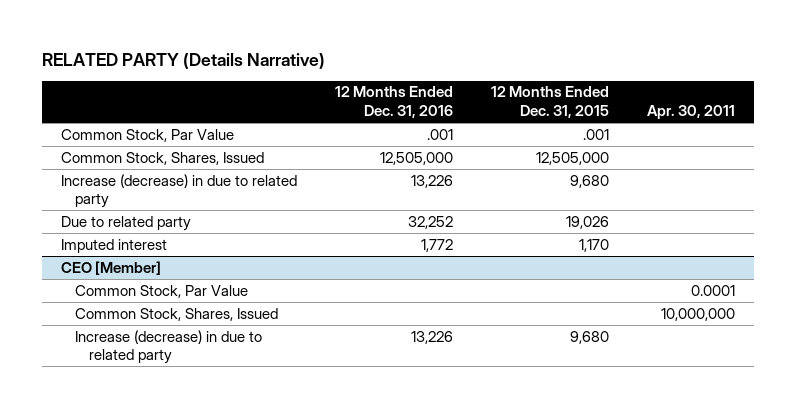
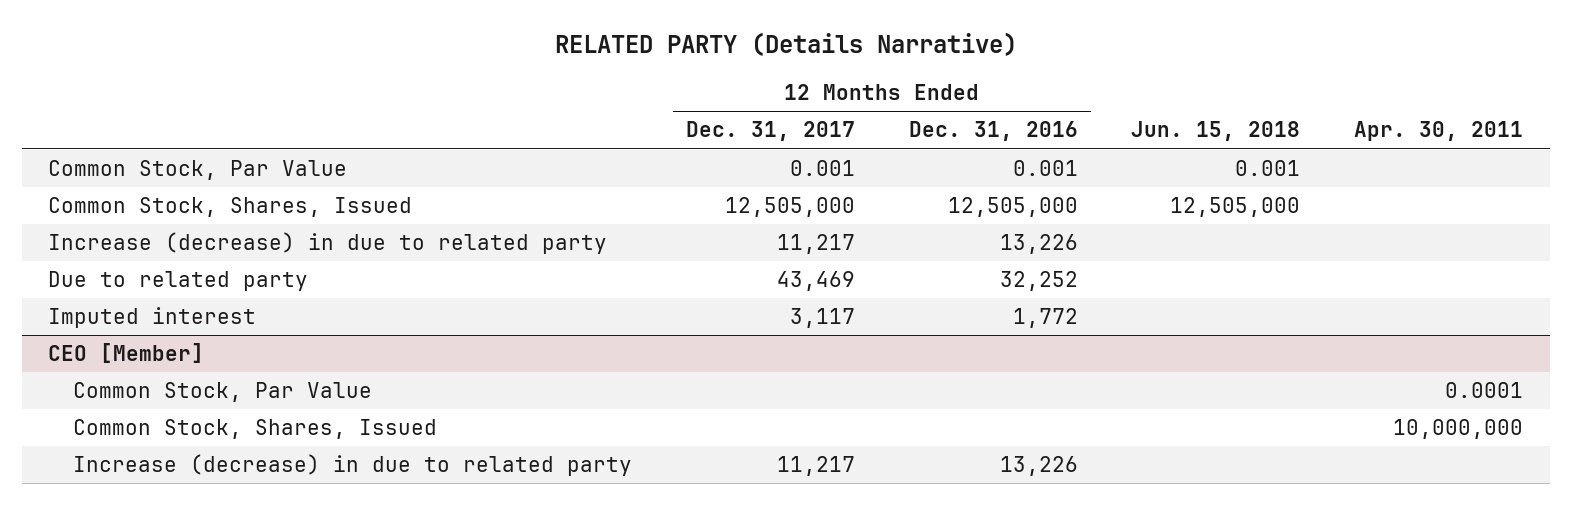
[490,86,609,119] 12 Months Ended Dec. 31, 2015 -> none
none -> [686,121,856,142] Dec. 31, 2017
none -> [1131,121,1301,142] Jun. 15, 2018
[426,128,453,140] .001 -> [1012,160,1078,177] 0.001

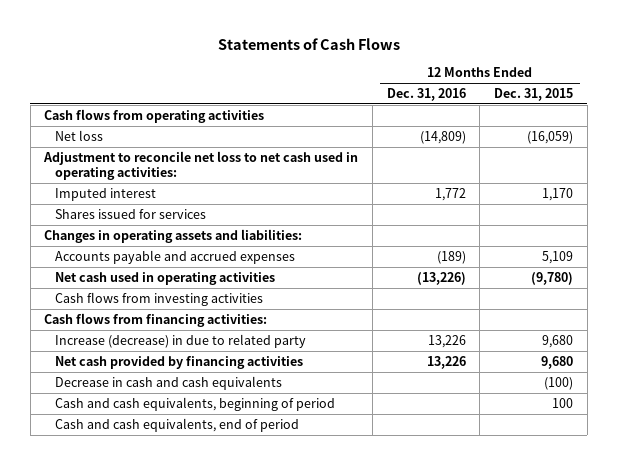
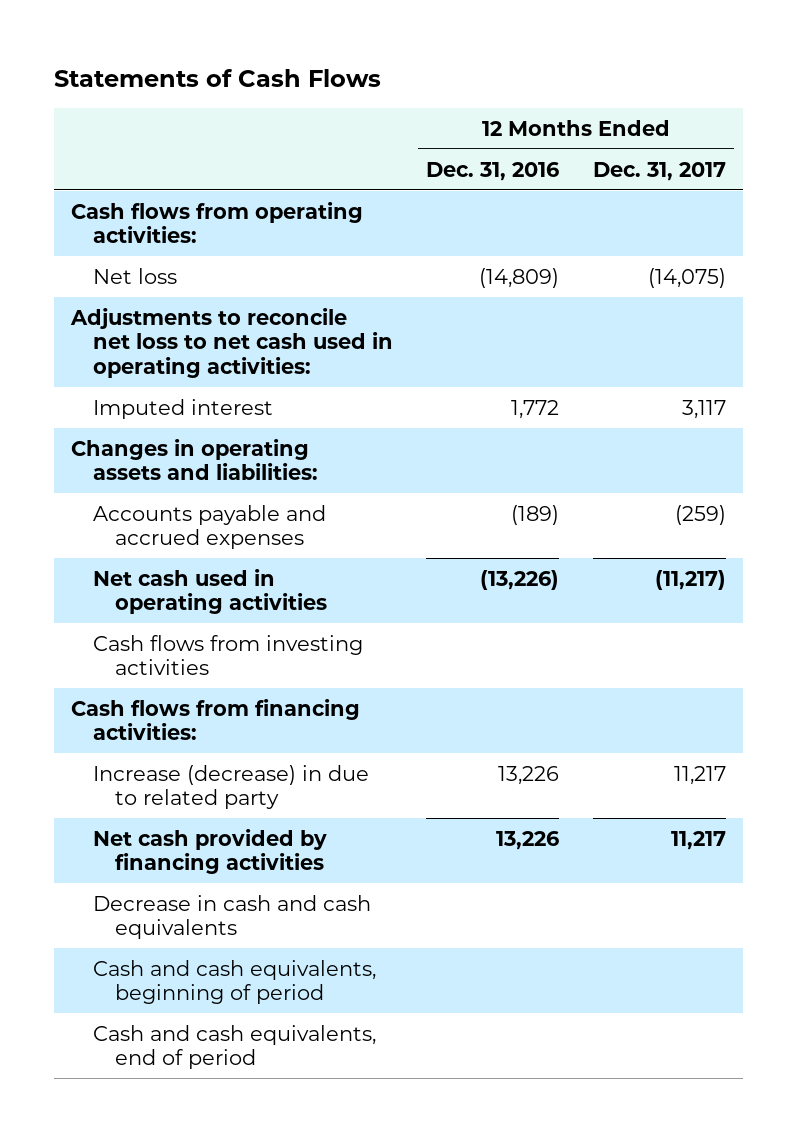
[493,88,573,102] Dec. 31, 2015 -> none
none -> [592,161,726,181] Dec. 31, 2017
[44,108,265,123] Cash flows from operating activities -> [71,201,364,244] Cash flows from operating activities:
[43,150,359,181] Adjustment to reconcile net loss to net cash used in operating activities: -> [70,307,393,378] Adjustments to reconcile net loss to net cash used in operating activities:
[55,208,207,219] Shares issued for services -> none

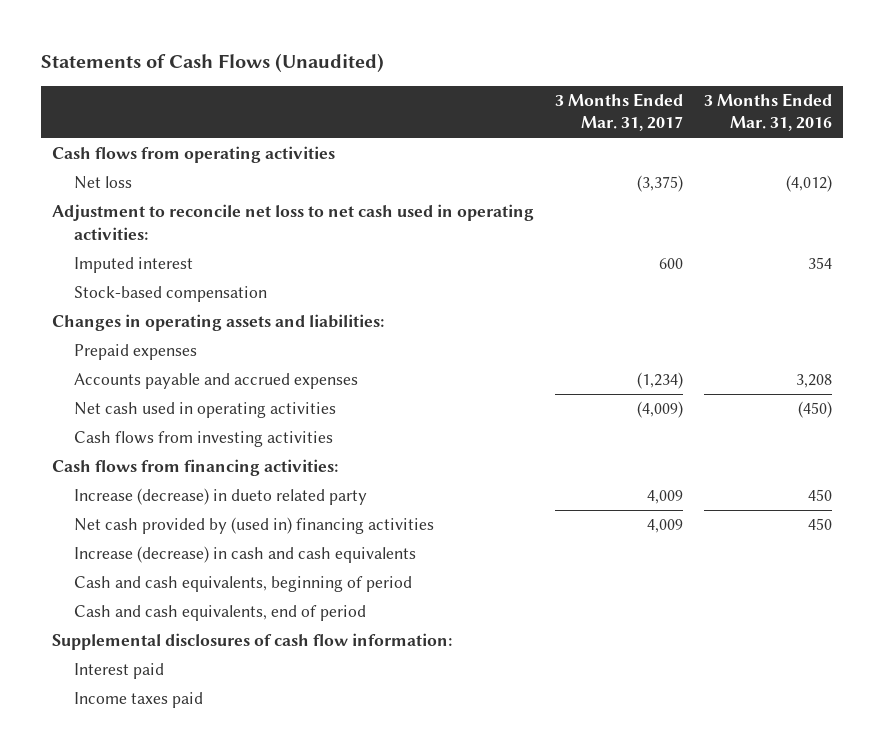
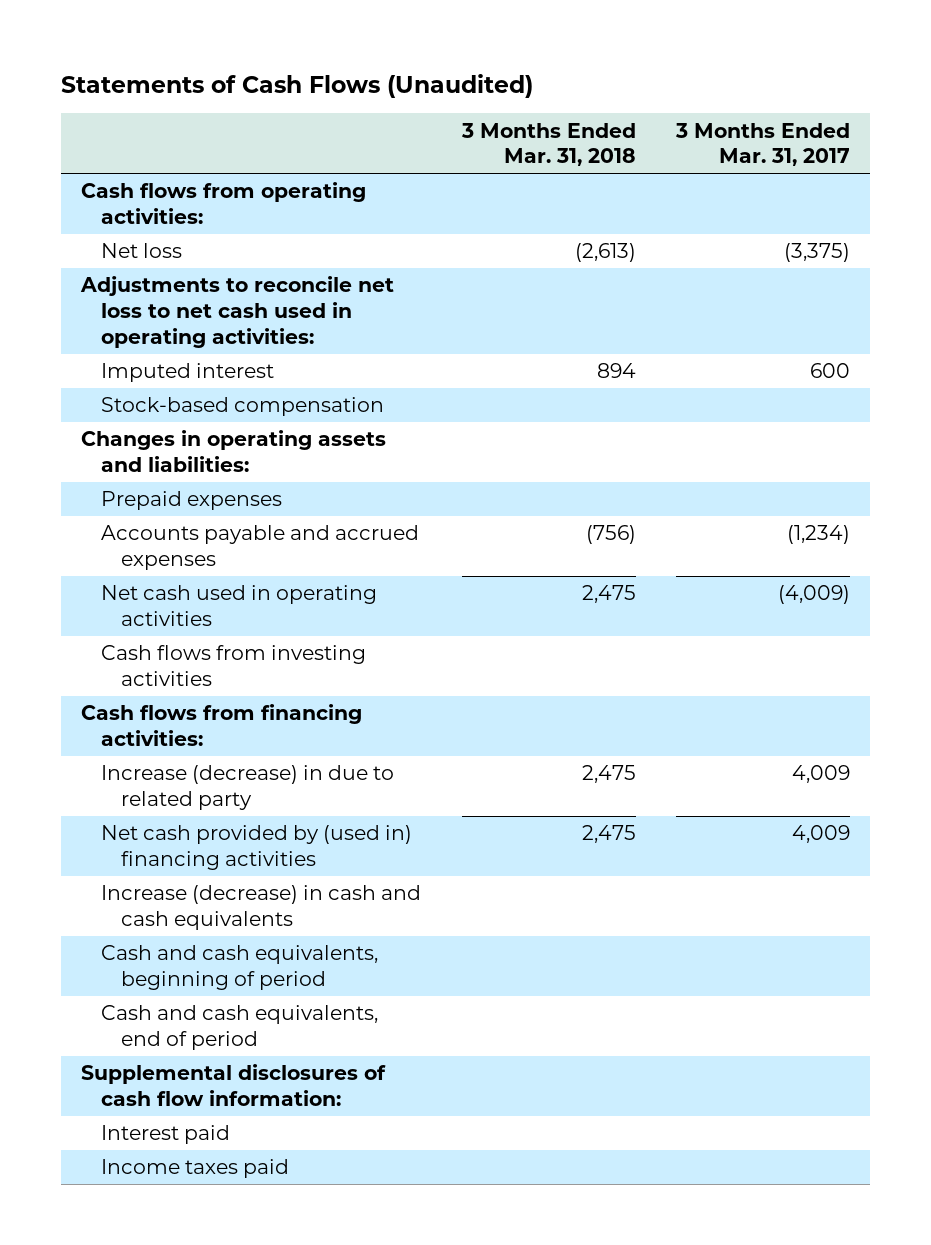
[704,92,833,132] 3 Months Ended Mar. 31, 2016 -> none
none -> [460,122,636,167] 3 Months Ended Mar. 31, 2018
[51,146,335,164] Cash flows from operating activities -> [81,182,367,225] Cash flows from operating activities:
[51,204,534,240] Adjustment to reconcile net loss to net cash used in operating activities: -> [80,276,395,349] Adjustments to reconcile net loss to net cash used in operating activities:
[73,488,367,506] Increase (decrease) in dueto related party -> [101,765,395,811] Increase (decrease) in due to related party

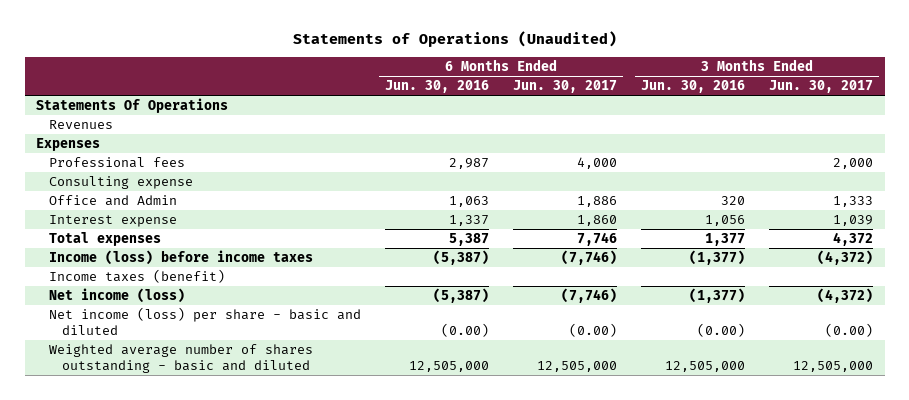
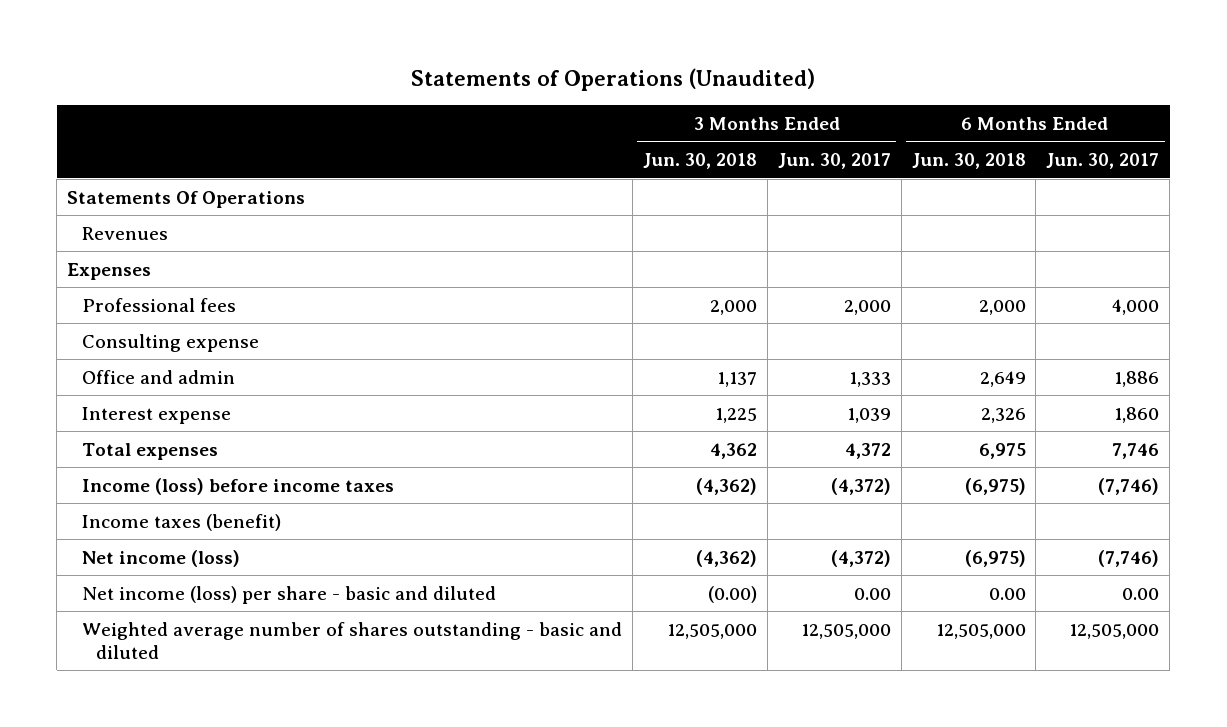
[384,80,489,94] Jun. 30, 2016 -> none
[640,80,745,94] Jun. 30, 2016 -> none
none -> [642,153,757,170] Jun. 30, 2018
none -> [911,153,1026,170] Jun. 30, 2018
[49,194,178,206] Office and Admin -> [81,369,235,384] Office and admin
[568,322,617,337] (0.00) -> [1122,587,1160,600] 0.00
[824,322,873,337] (0.00) -> [853,587,891,600] 0.00

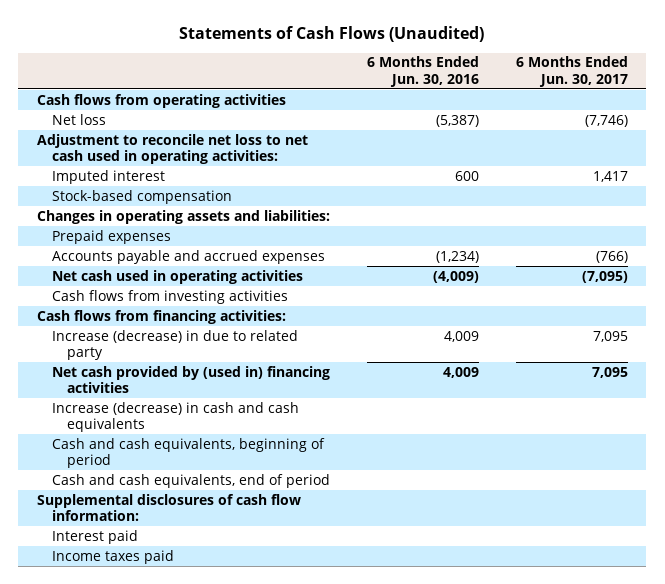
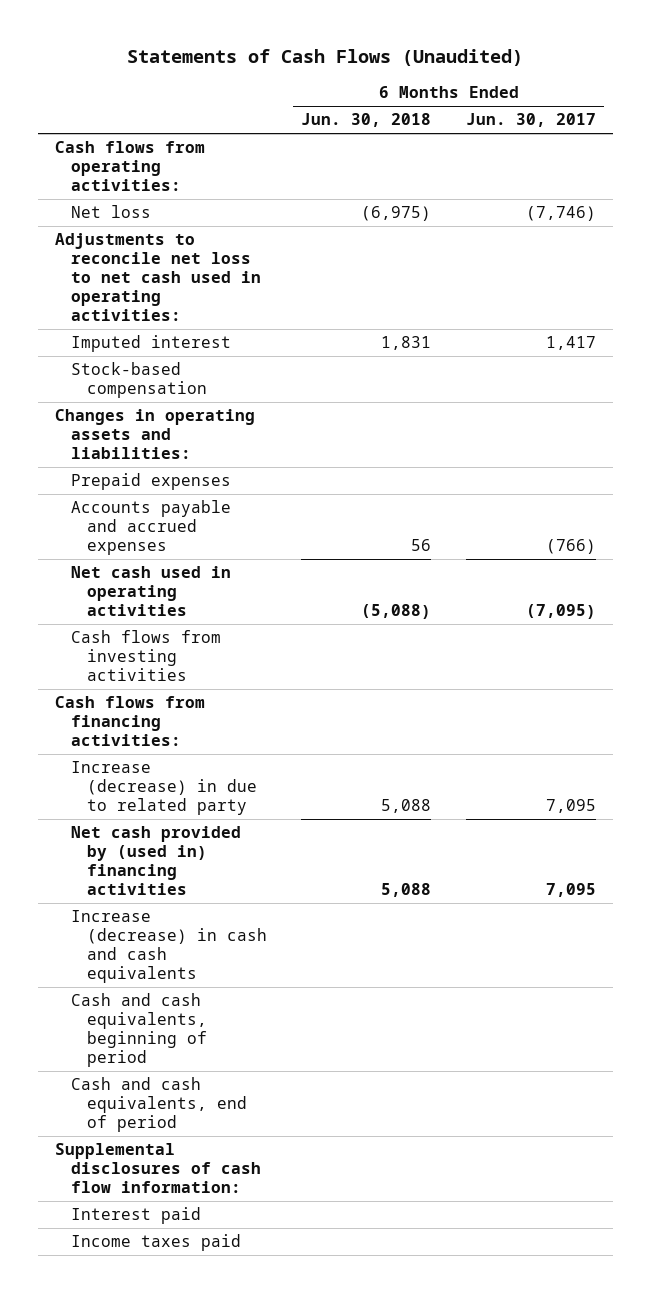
[366,56,479,87] 6 Months Ended Jun. 30, 2016 -> none
none -> [301,113,432,128] Jun. 30, 2018
[36,93,286,108] Cash flows from operating activities -> [54,141,205,192] Cash flows from operating activities:
[36,133,308,164] Adjustment to reconcile net loss to net cash used in operating activities: -> [54,233,262,321] Adjustments to reconcile net loss to net cash used in operating activities:

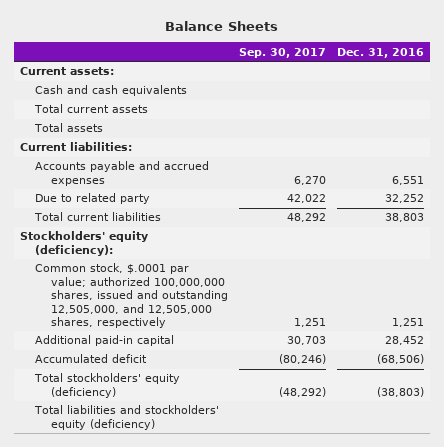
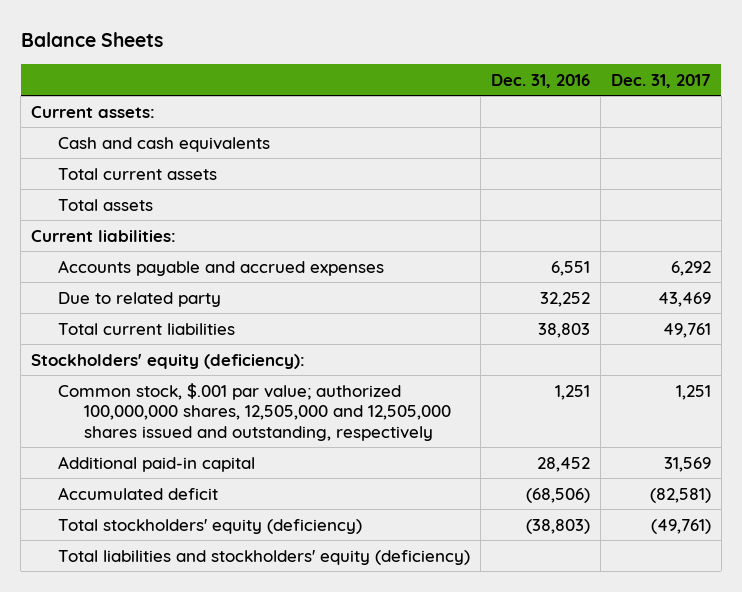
[238,47,326,58] Sep. 30, 2017 -> none
none -> [610,73,711,88] Dec. 31, 2017
[35,263,228,328] Common stock, $.0001 par value; authorized 100,000,000 shares, issued and outstanding 12,505,000, and 12,505,000 shares, respectively -> [57,382,452,442] Common stock, $.001 par value; authorized 100,000,000 shares, 12,505,000 and 12,505,000 shares issued and outstanding, respectively

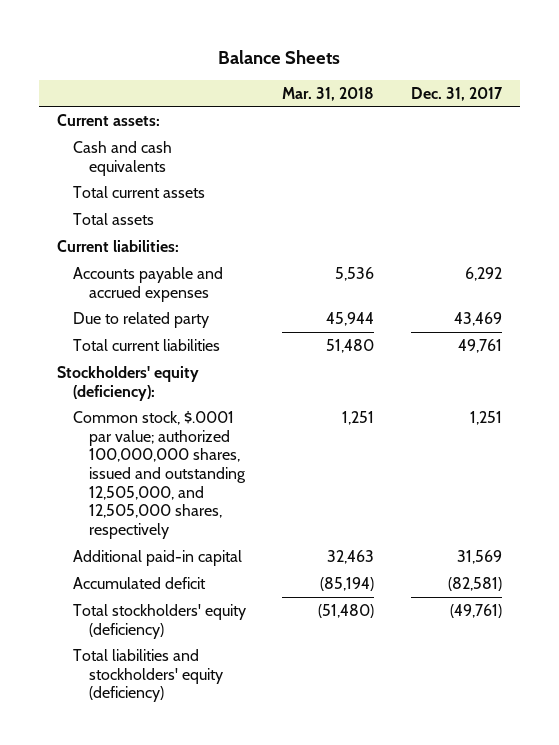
[490,73,590,88] Dec. 31, 2016 -> none
none -> [282,86,375,101] Mar. 31, 2018
[57,382,452,442] Common stock, $.001 par value; authorized 100,000,000 shares, 12,505,000 and 12,505,000 shares issued and outstanding, respectively -> [73,410,247,539] Common stock, $.0001 par value; authorized 100,000,000 shares, issued and outstanding 12,505,000, and 12,505,000 shares, respectively

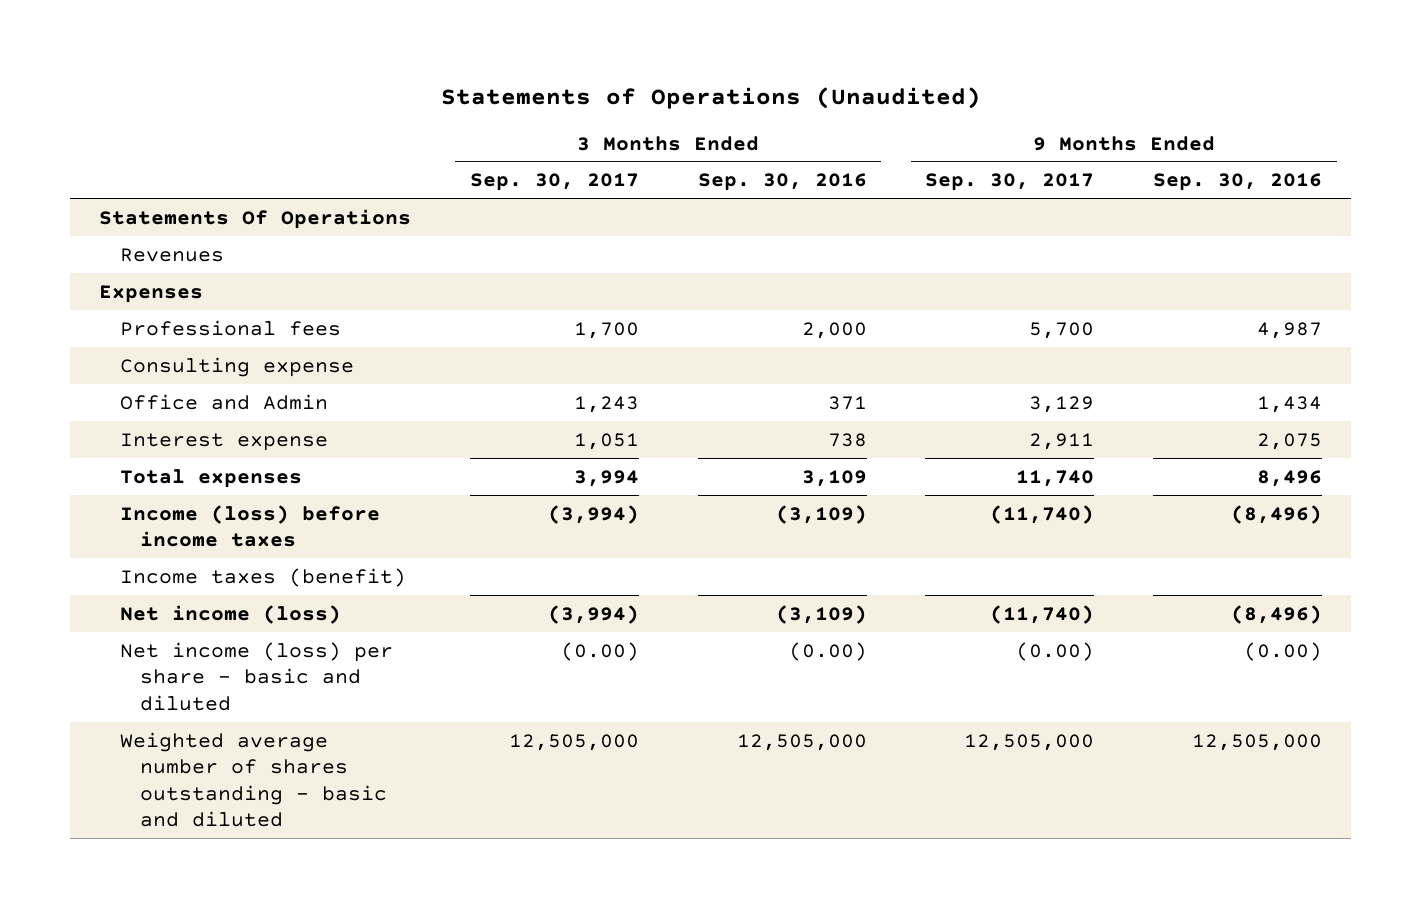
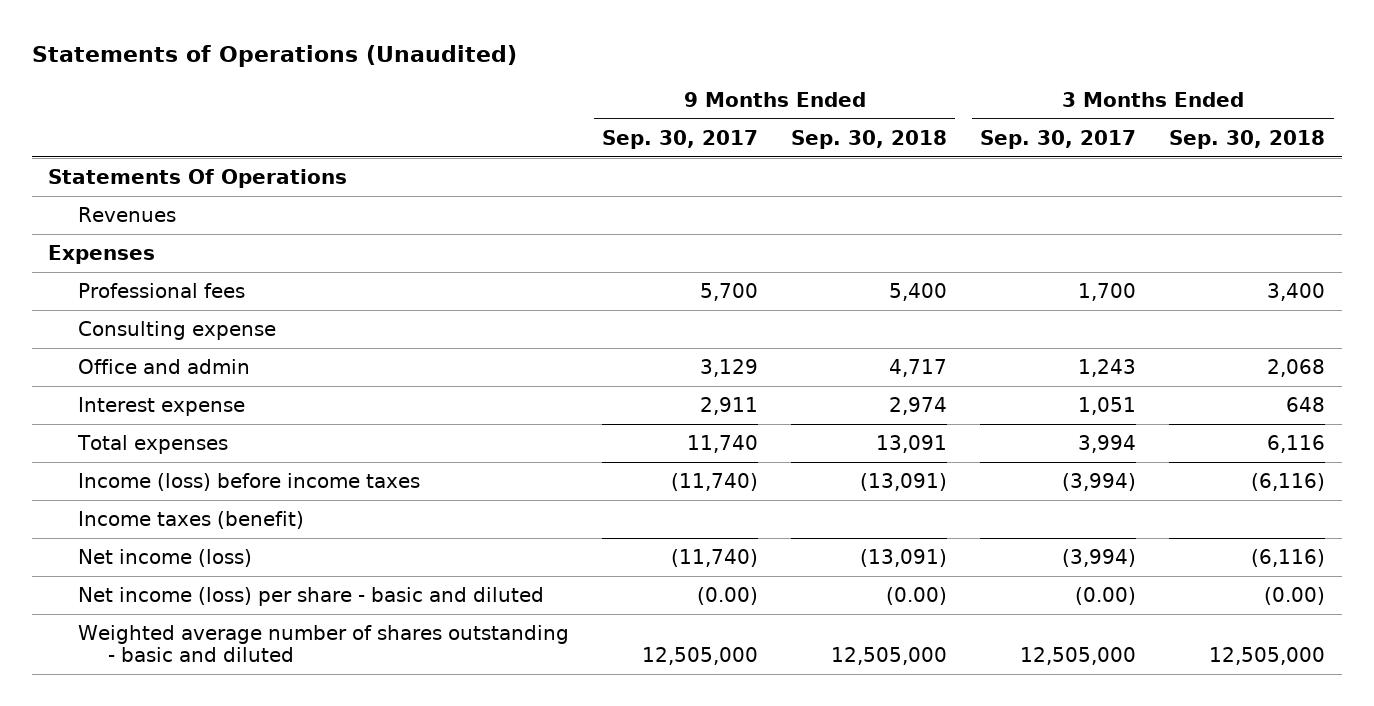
[697,173,867,192] Sep. 30, 2016 -> none
[1152,173,1322,192] Sep. 30, 2016 -> none
none -> [791,129,948,149] Sep. 30, 2018
none -> [1169,129,1326,149] Sep. 30, 2018
[119,393,328,410] Office and Admin -> [78,358,251,374] Office and admin

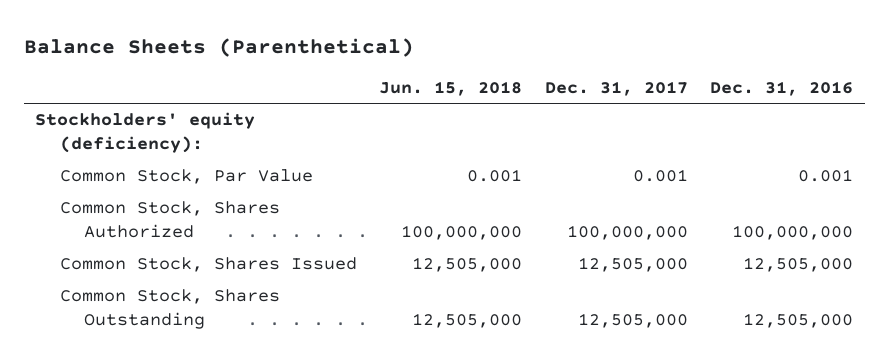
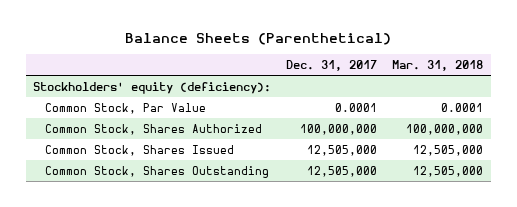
[379,80,523,96] Jun. 15, 2018 -> none
[710,80,854,96] Dec. 31, 2016 -> none
none -> [392,60,484,72] Mar. 31, 2018
[632,169,688,183] 0.001 -> [335,102,378,112] 0.0001

